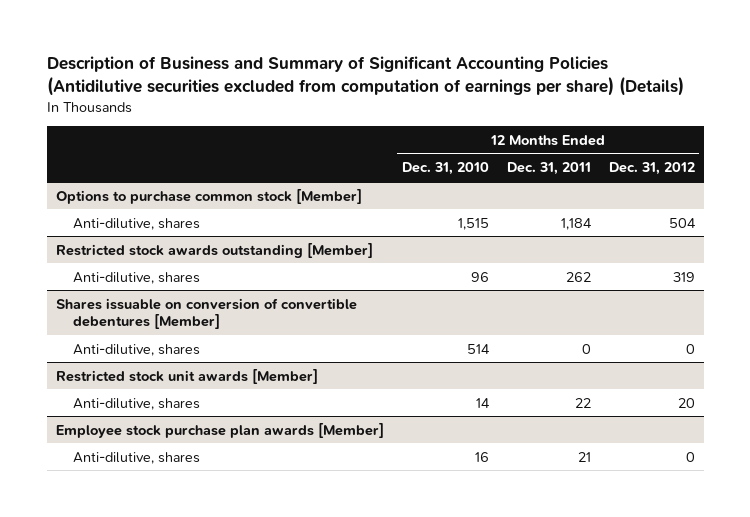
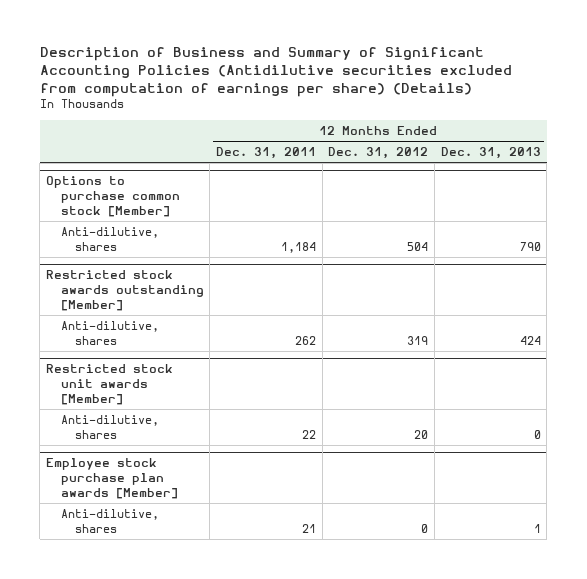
[401,162,489,176] Dec. 31, 2010 -> none
none -> [440,147,541,160] Dec. 31, 2013
[55,297,357,330] Shares issuable on conversion of convertible debentures [Member] -> none
[72,343,200,356] Anti-dilutive, shares -> none

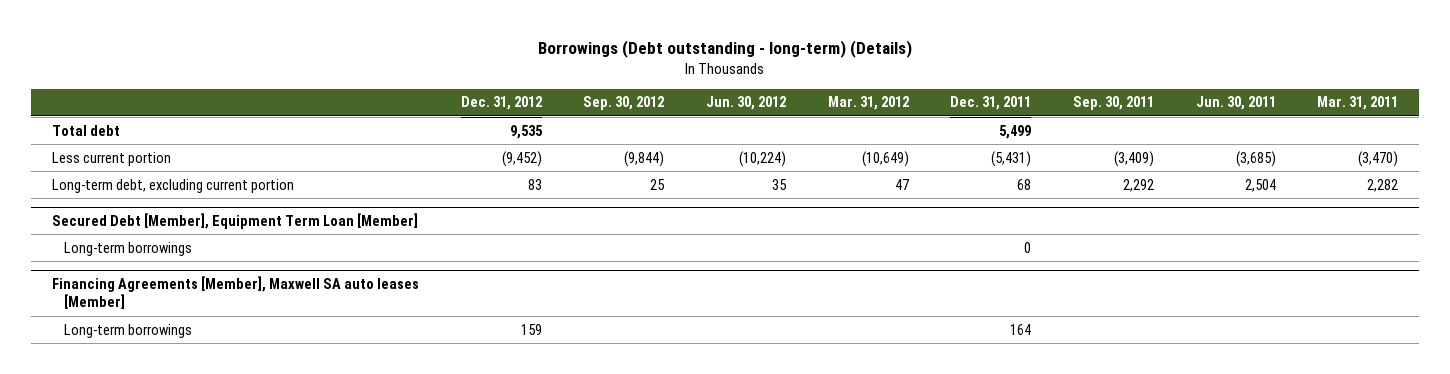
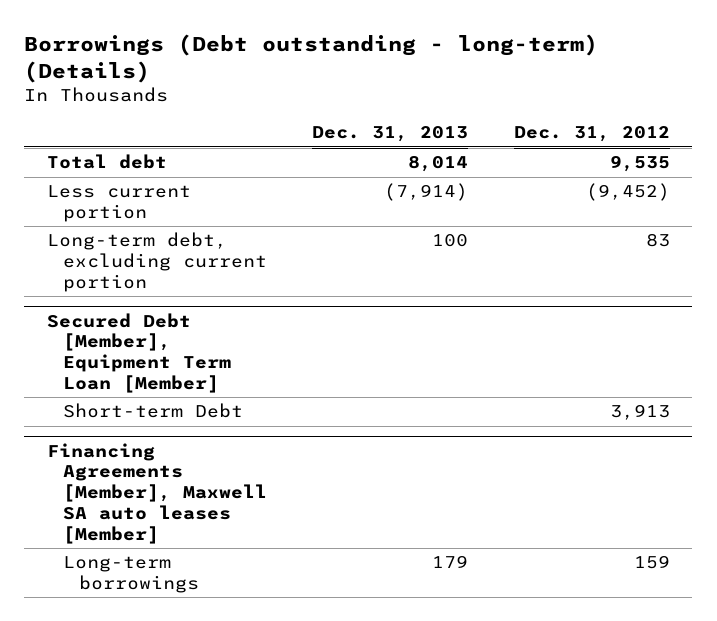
[583,96,665,111] Sep. 30, 2012 -> none
[705,96,786,111] Jun. 30, 2012 -> none
[827,96,909,111] Mar. 31, 2012 -> none
[950,96,1032,111] Dec. 31, 2011 -> none
[1072,96,1154,111] Sep. 30, 2011 -> none
[1195,96,1276,111] Jun. 30, 2011 -> none
[1317,96,1399,111] Mar. 31, 2011 -> none
none -> [312,126,469,143] Dec. 31, 2013
[63,241,192,256] Long-term borrowings -> none
none -> [62,403,243,419] Short-term Debt

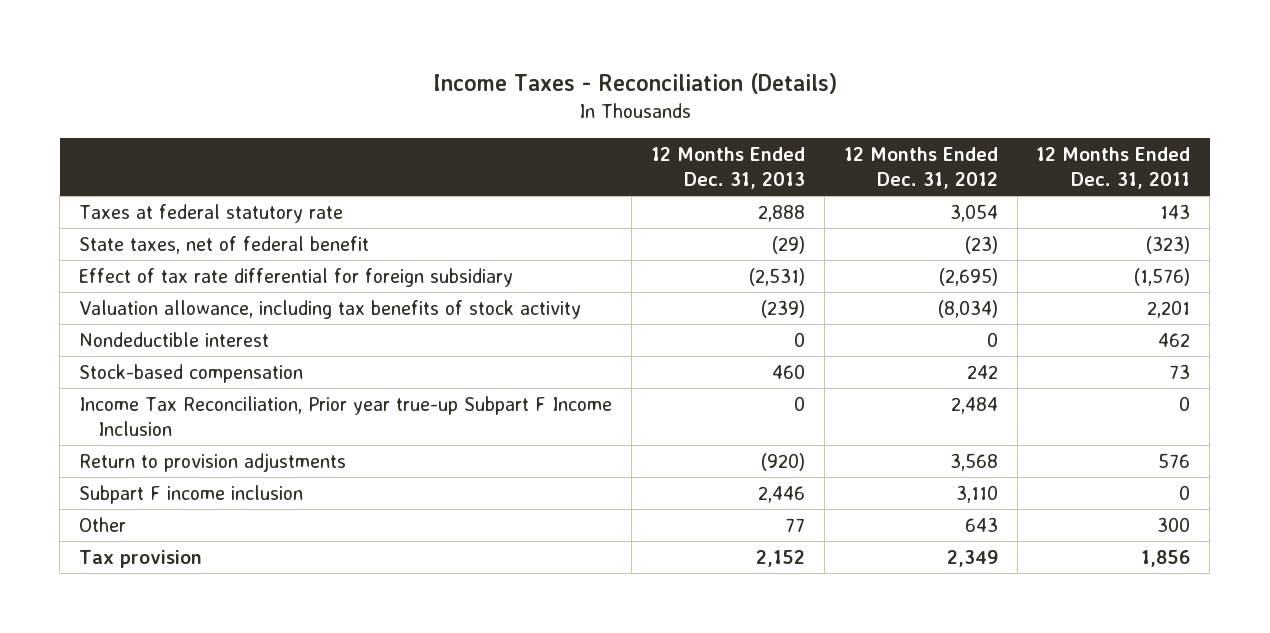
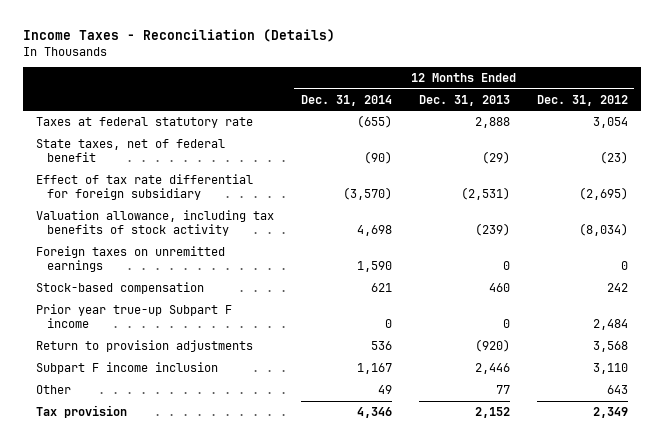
[1036,146,1191,190] 12 Months Ended Dec. 31, 2011 -> none
none -> [300,94,392,106] Dec. 31, 2014
[79,331,270,347] Nondeductible interest -> none
none -> [36,245,226,273] Foreign taxes on unremitted earnings
[79,395,613,437] Income Tax Reconciliation, Prior year true-up Subpart F Income Inclusion -> [36,303,233,329] Prior year true-up Subpart F income

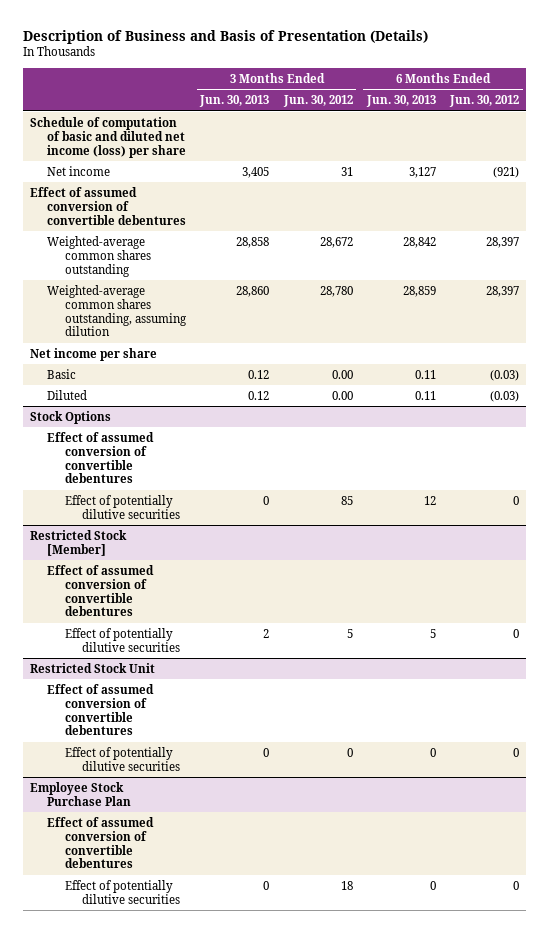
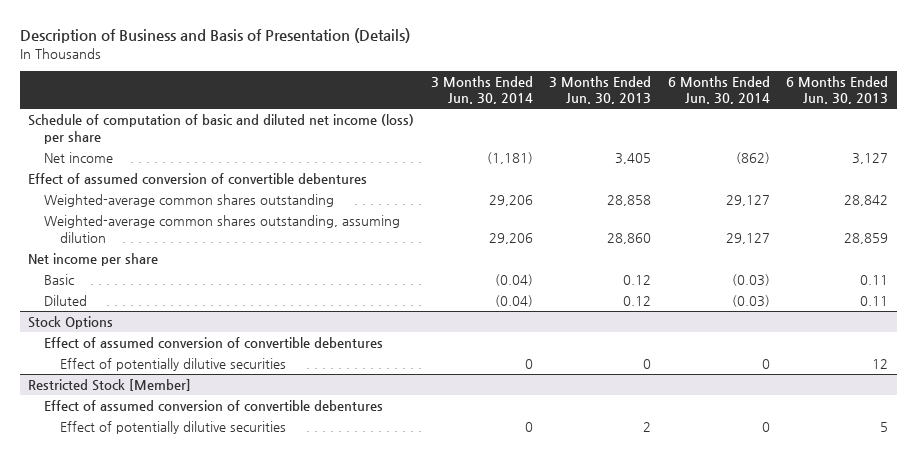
[282,94,353,107] Jun. 30, 2012 -> none
[449,94,520,107] Jun. 30, 2012 -> none
none -> [430,75,533,105] 3 Months Ended Jun. 30, 2014
none -> [667,75,770,105] 6 Months Ended Jun. 30, 2014
[29,662,155,673] Restricted Stock Unit -> none
[47,683,155,736] Effect of assumed conversion of convertible debentures -> none
[64,746,181,771] Effect of potentially dilutive securities -> none
[29,781,132,806] Employee Stock Purchase Plan -> none
[47,816,155,869] Effect of assumed conversion of convertible debentures -> none
[64,879,181,904] Effect of potentially dilutive securities -> none

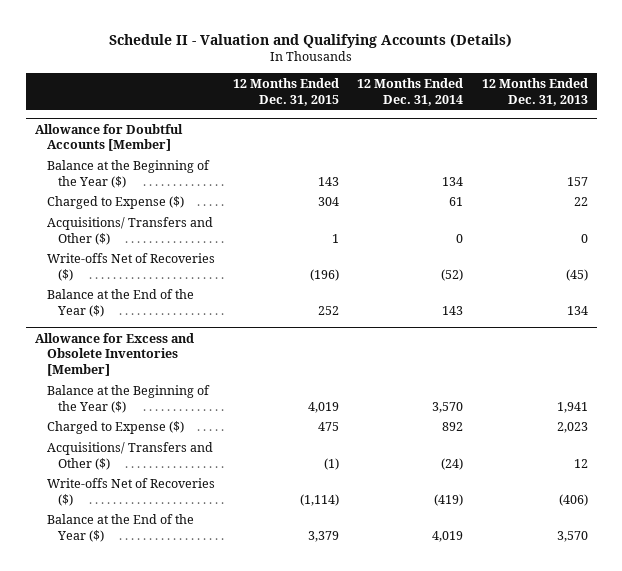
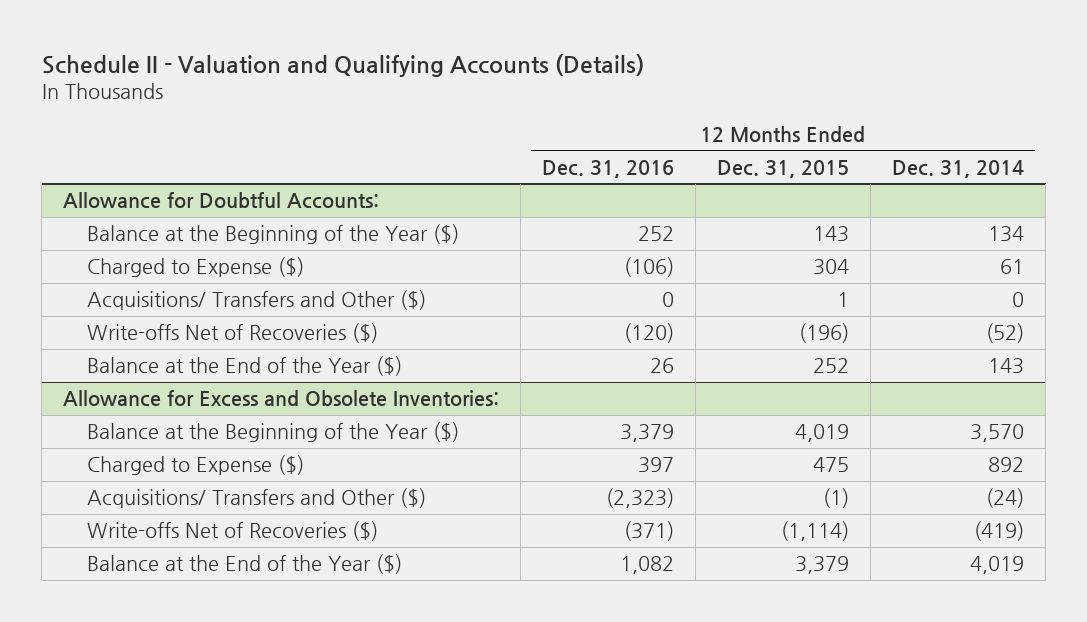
[481,78,588,107] 12 Months Ended Dec. 31, 2013 -> none
none -> [542,159,675,178] Dec. 31, 2016
[34,123,183,152] Allowance for Doubtful Accounts [Member] -> [63,192,380,210] Allowance for Doubtful Accounts:
[34,332,194,377] Allowance for Excess and Obsolete Inventories [Member] -> [63,390,500,408] Allowance for Excess and Obsolete Inventories:

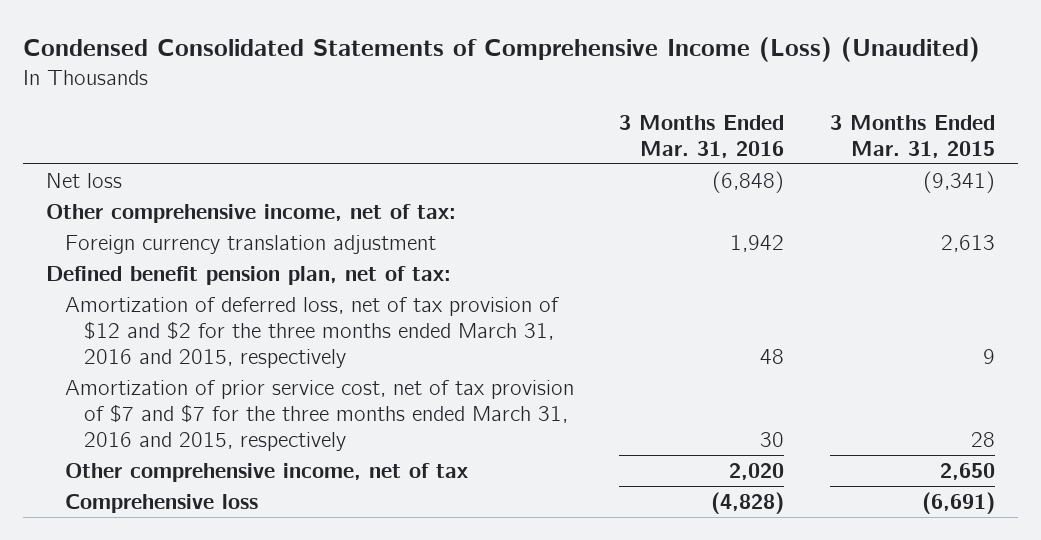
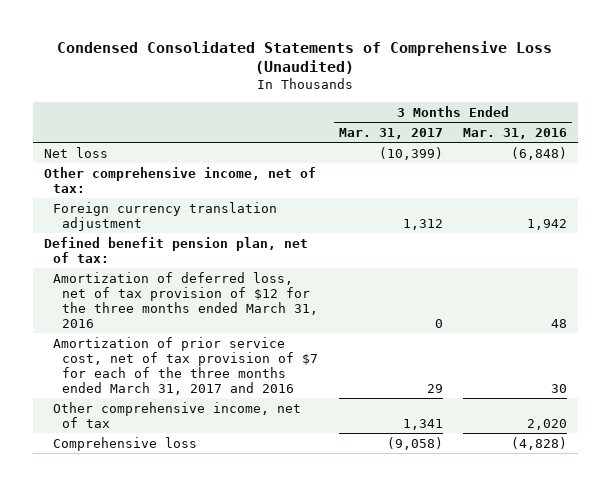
[23,37,981,63] Condensed Consolidated Statements of Comprehensive Income (Loss) (Unaudited) -> [57,40,553,75] Condensed Consolidated Statements of Comprehensive Loss (Unaudited)
[829,114,995,158] 3 Months Ended Mar. 31, 2015 -> none
none -> [338,127,443,139] Mar. 31, 2017
[65,297,560,368] Amortization of deferred loss, net of tax provision of $12 and $2 for the three months ended March 31, 2016 and 2015, respectively -> [52,271,319,328] Amortization of deferred loss, net of tax provision of $12 for the three months ended March 31, 2016
[65,380,575,451] Amortization of prior service cost, net of tax provision of $7 and $7 for the three months ended March 31, 2016 and 2015, respectively -> [52,336,319,395] Amortization of prior service cost, net of tax provision of $7 for each of the three months ended March 31, 2017 and 2016

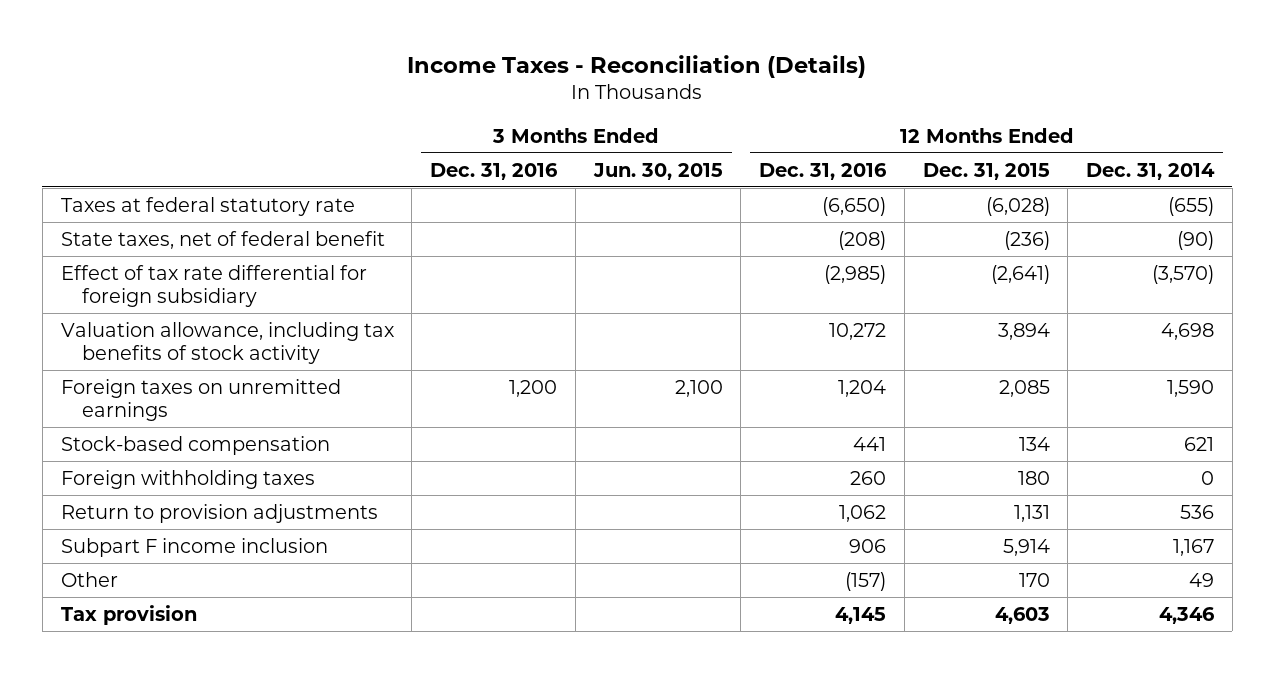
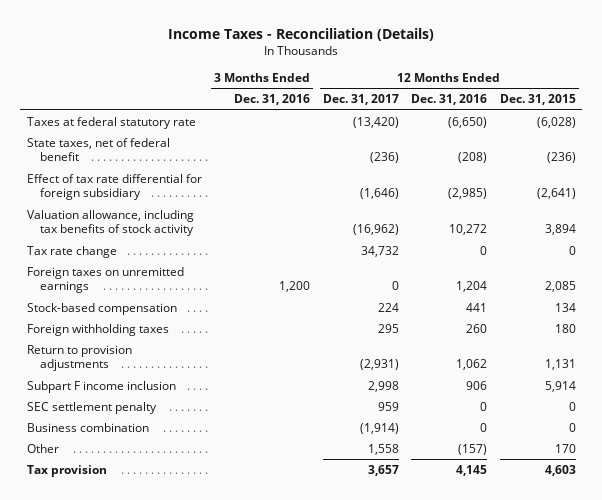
[592,162,723,180] Jun. 30, 2015 -> none
[1086,162,1216,180] Dec. 31, 2014 -> none
none -> [322,94,399,106] Dec. 31, 2017
none -> [26,245,117,258] Tax rate change
none -> [26,401,157,414] SEC settlement penalty
none -> [26,422,149,432] Business combination

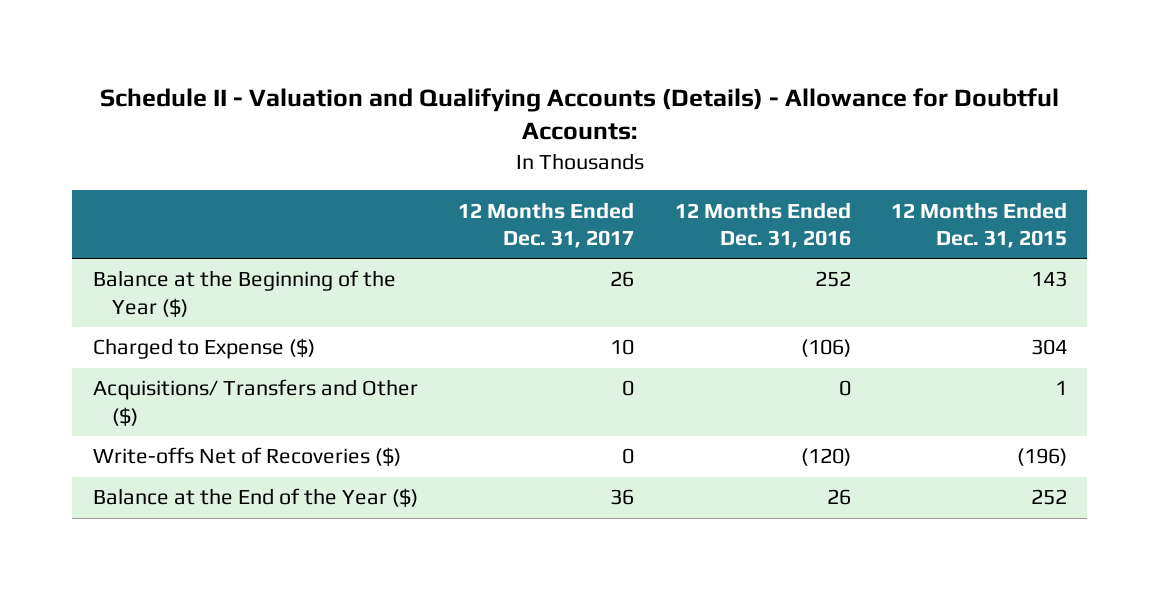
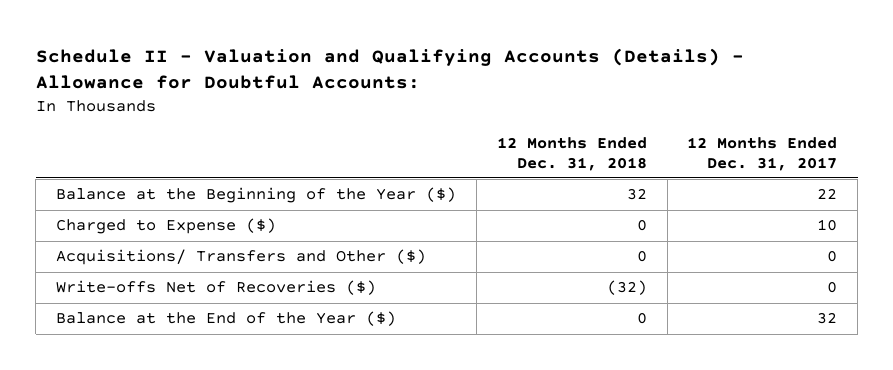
[674,201,851,249] 12 Months Ended Dec. 31, 2016 -> none
[891,201,1068,249] 12 Months Ended Dec. 31, 2015 -> none
none -> [496,136,647,171] 12 Months Ended Dec. 31, 2018
[610,271,635,288] 26 -> [817,188,838,200] 22
[610,489,635,506] 36 -> [817,312,838,325] 32

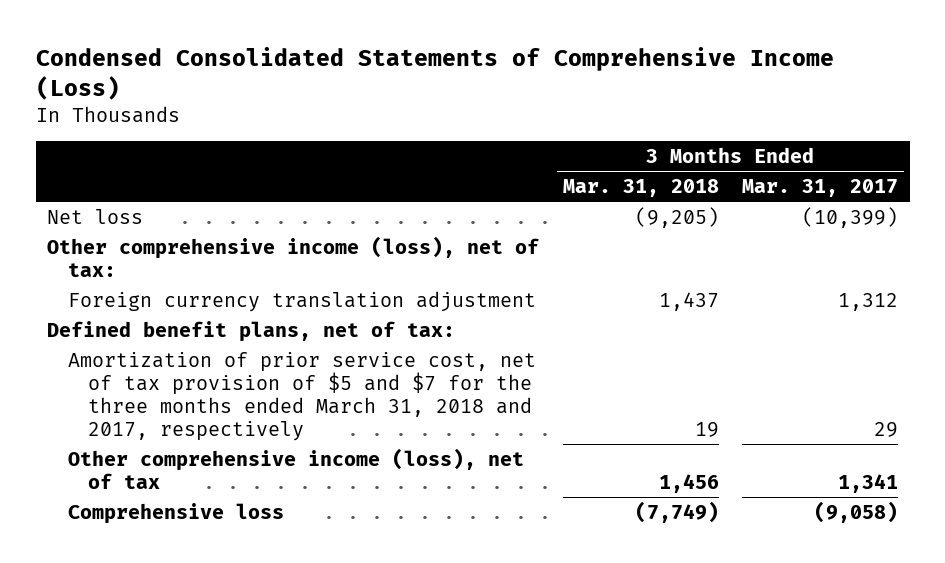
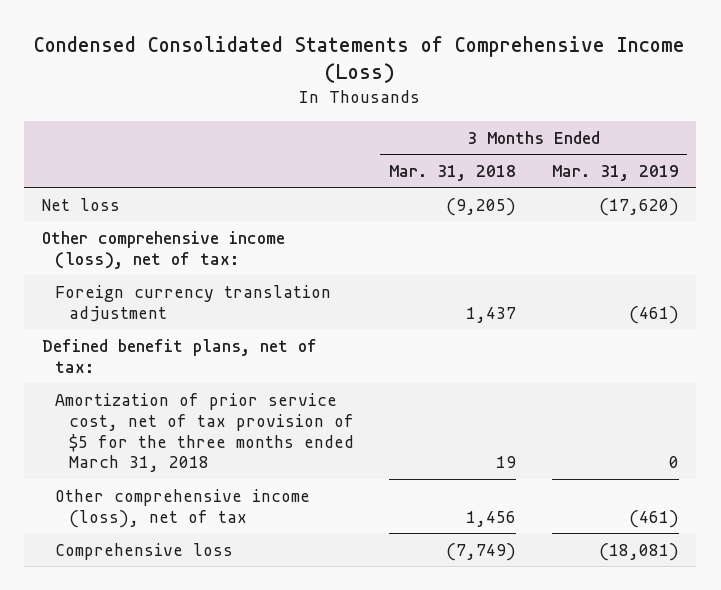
[741,179,898,198] Mar. 31, 2017 -> none
none -> [551,164,679,181] Mar. 31, 2019
[67,351,536,442] Amortization of prior service cost, net of tax provision of $5 and $7 for the three months ended March 31, 2018 and 2017, respectively -> [55,392,354,473] Amortization of prior service cost, net of tax provision of $5 for the three months ended March 31, 2018

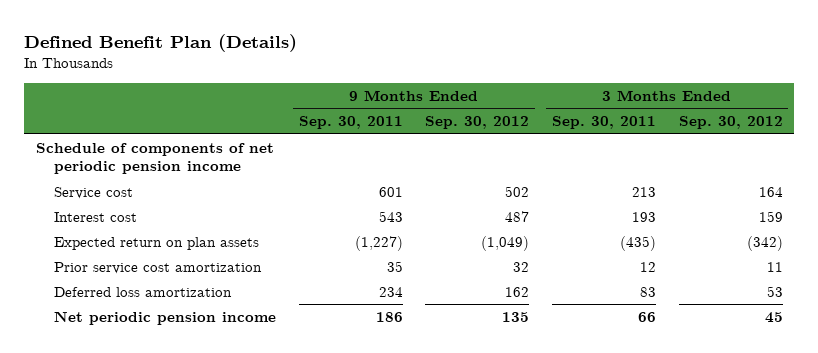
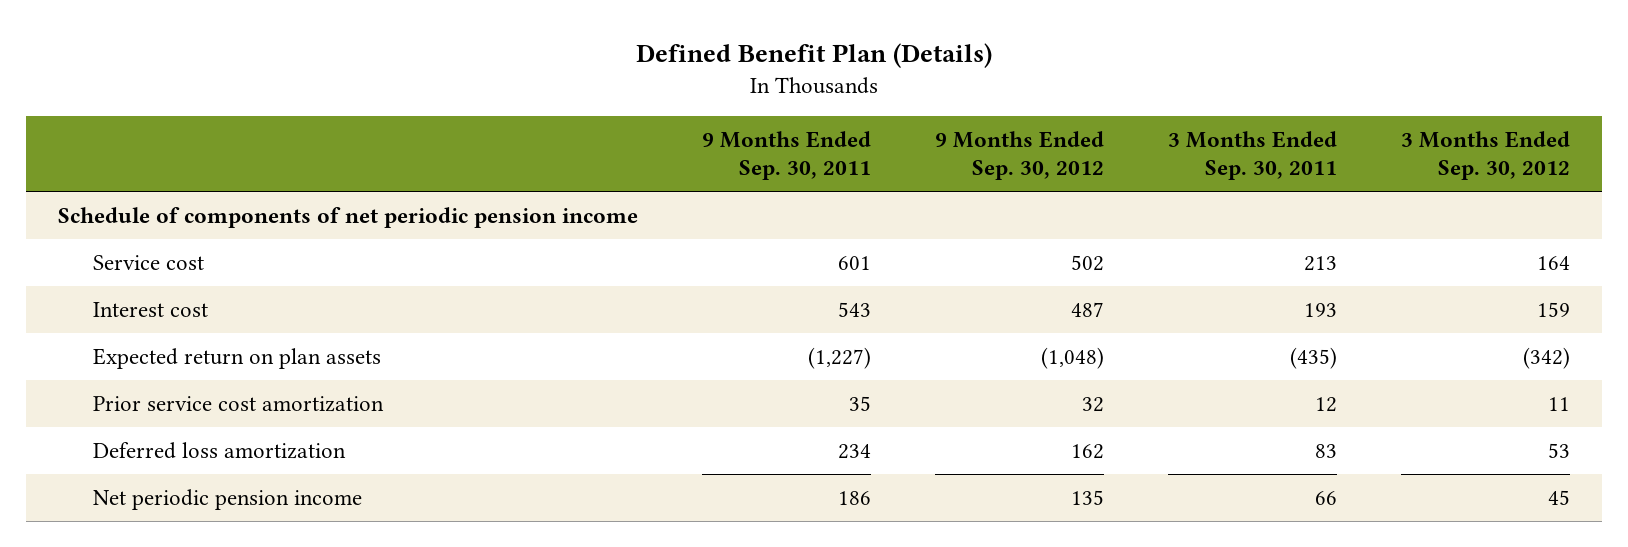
[481,235,530,251] (1,049) -> [1041,346,1105,369] (1,048)

